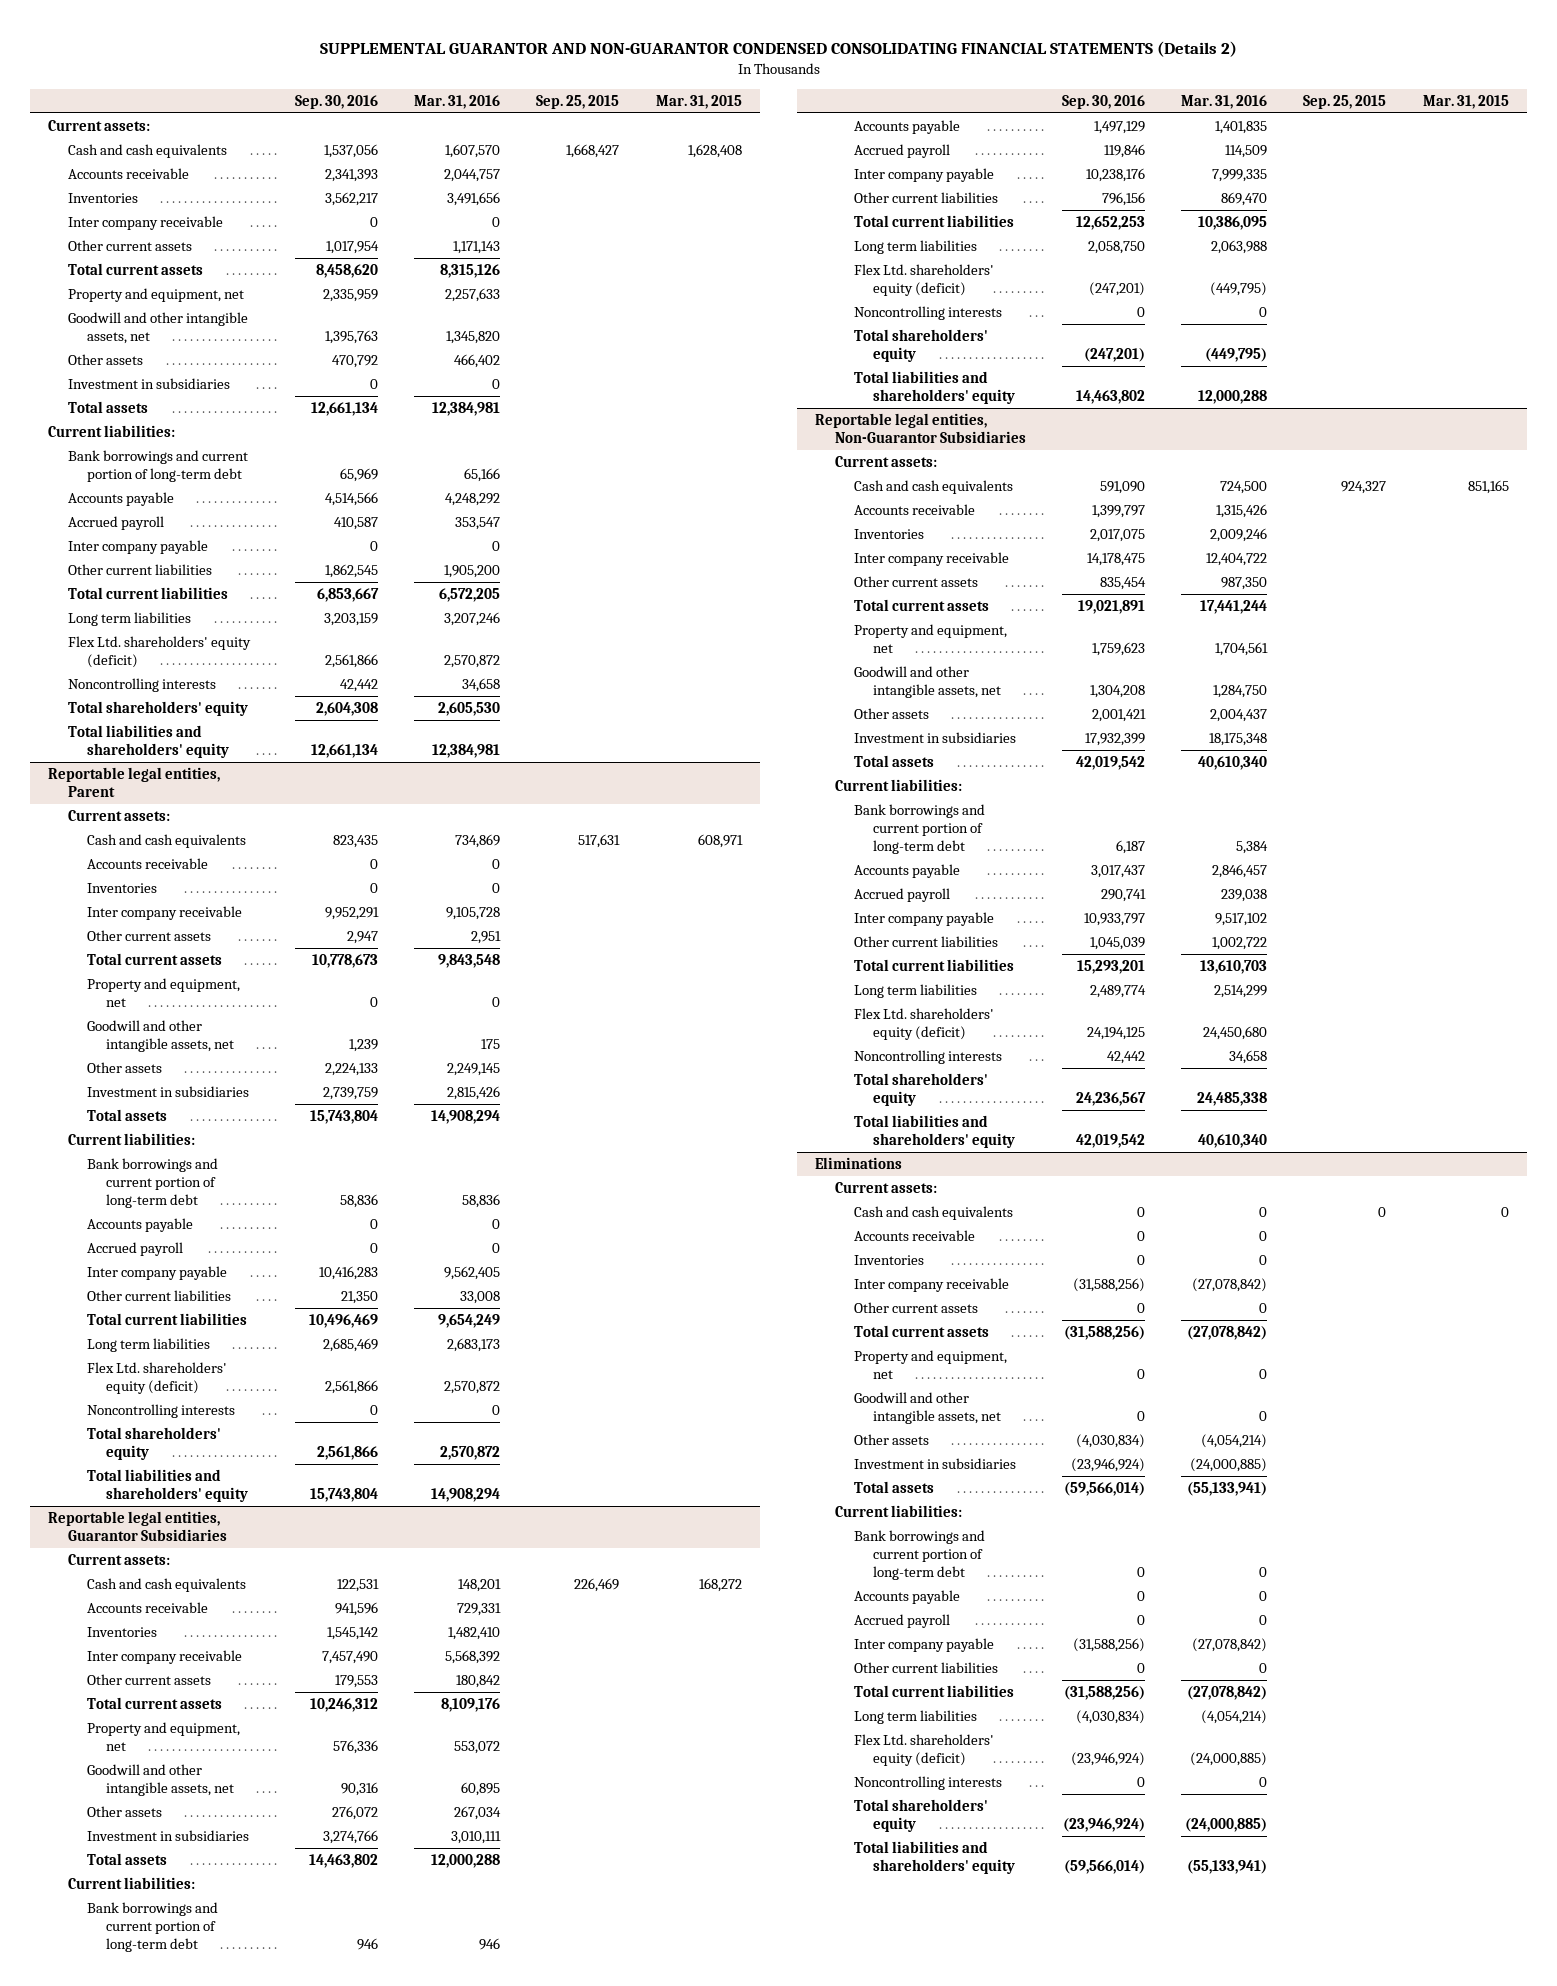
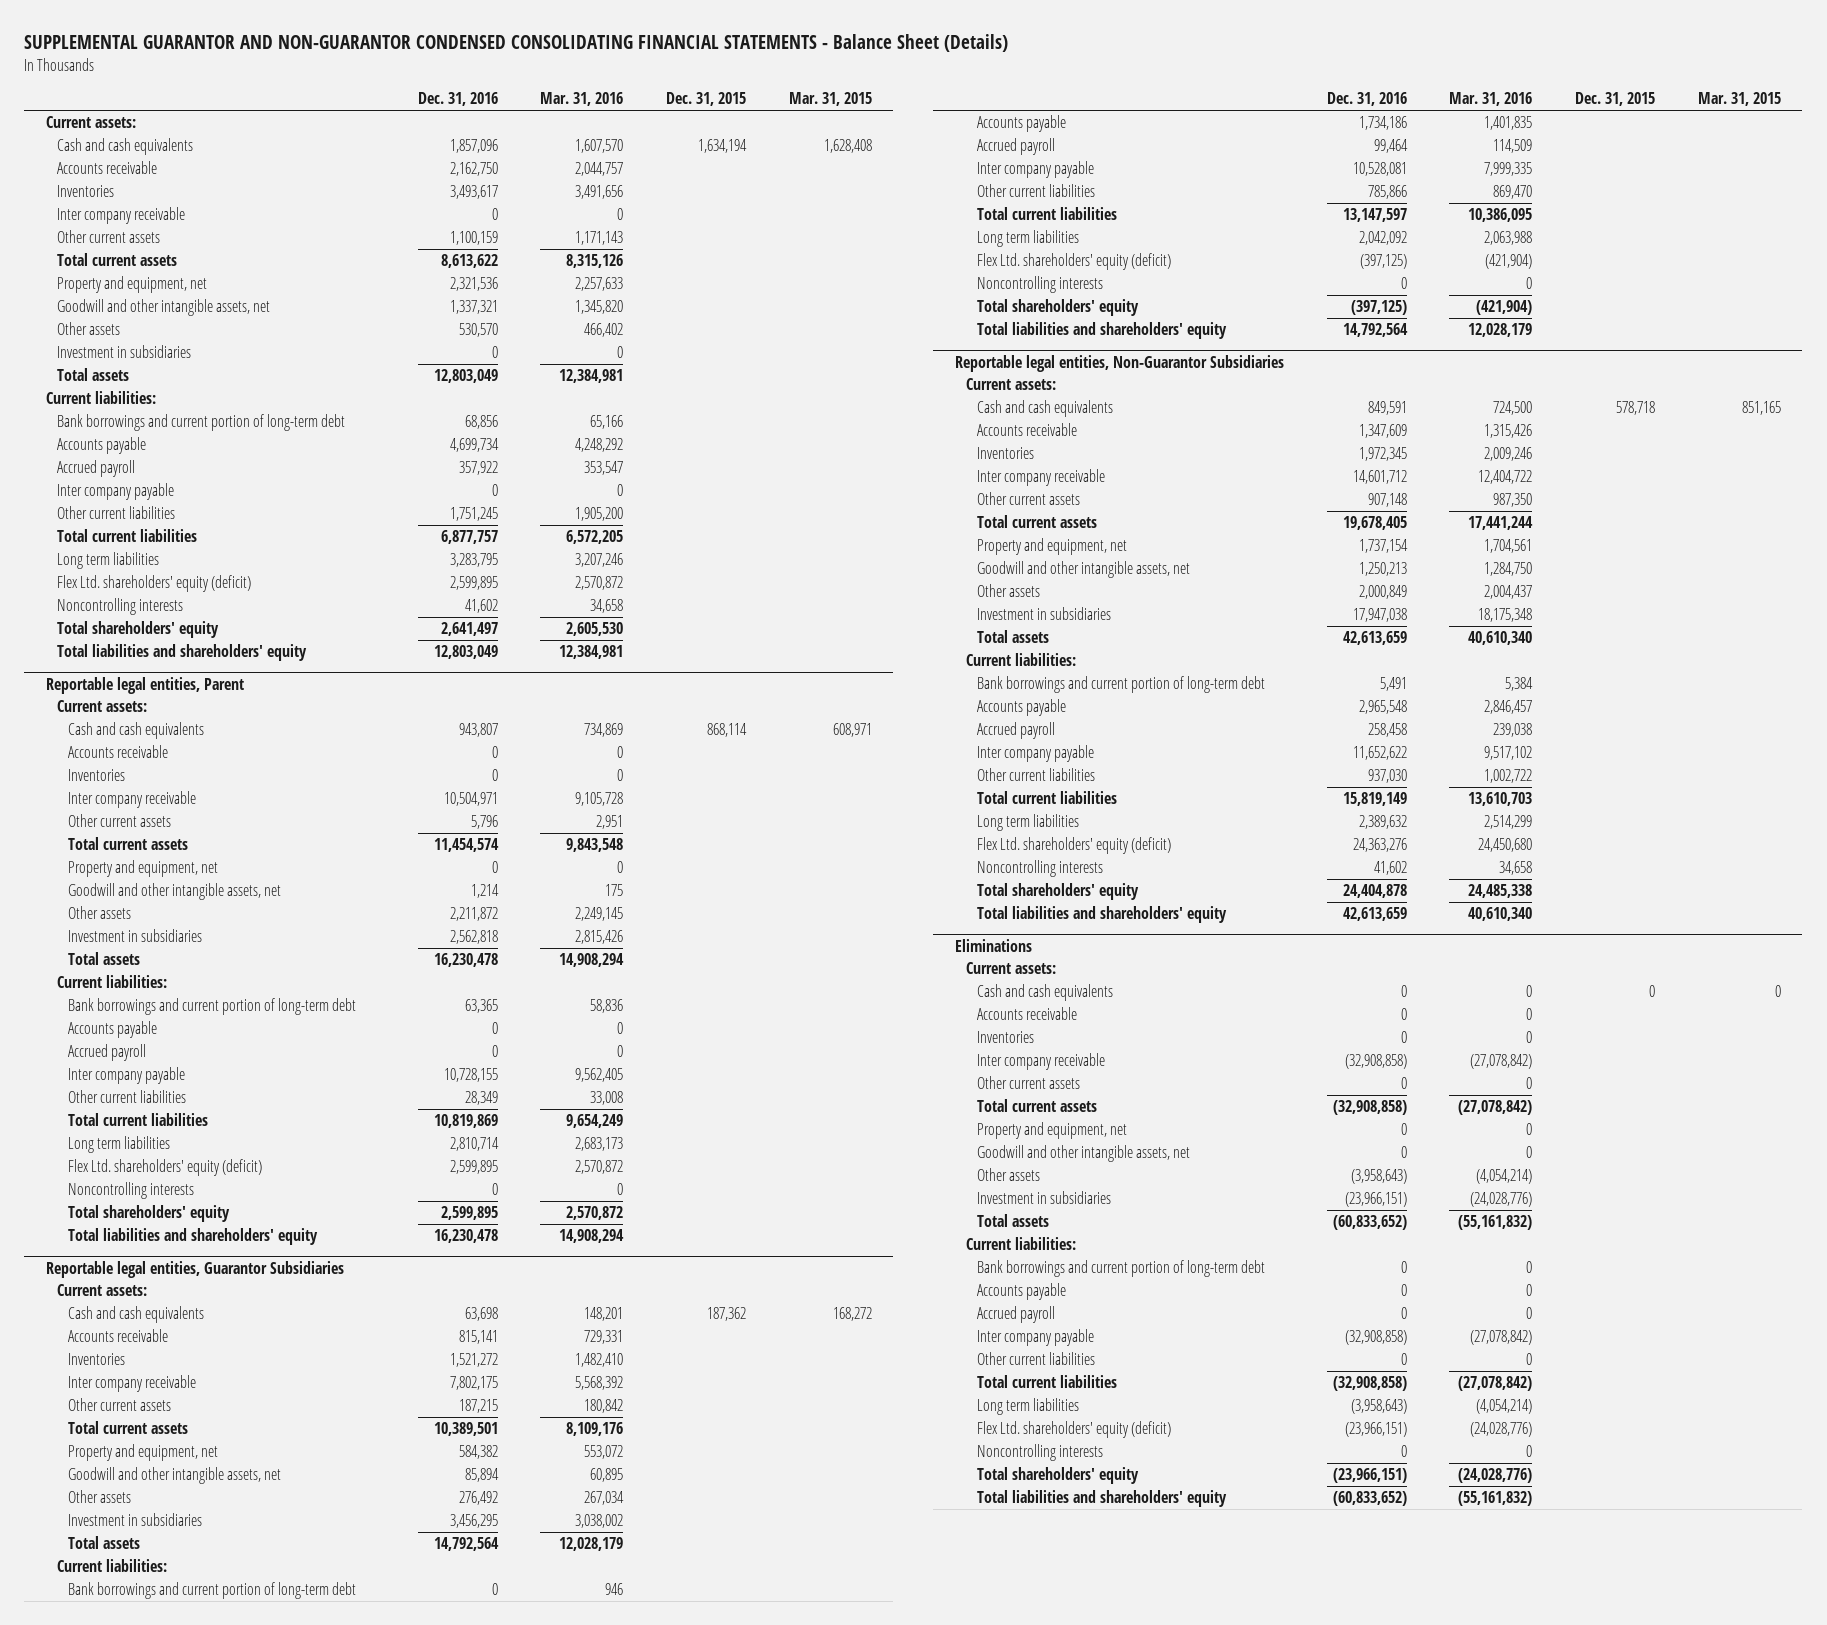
[319,40,1237,57] SUPPLEMENTAL GUARANTOR AND NON-GUARANTOR CONDENSED CONSOLIDATING FINANCIAL STATEMENTS (Details 2) -> [24,34,1009,53] SUPPLEMENTAL GUARANTOR AND NON-GUARANTOR CONDENSED CONSOLIDATING FINANCIAL STATEMENTS - Balance Sheet (Details)
[294,94,378,109] Sep. 30, 2016 -> none
[536,94,620,109] Sep. 25, 2015 -> none
none -> [417,92,498,107] Dec. 31, 2016
none -> [666,92,747,107] Dec. 31, 2015
[451,1831,502,1845] 3,010,111 -> [575,1514,624,1529] 3,038,002
[431,1854,501,1869] 12,000,288 -> [559,1537,624,1552] 12,028,179
[1210,282,1268,297] (449,795) -> [1485,254,1533,270] (421,904)
[1205,348,1268,363] (449,795) -> [1476,300,1533,316] (421,904)
[1198,390,1268,405] 12,000,288 -> [1468,323,1533,338] 12,028,179
[1190,1458,1268,1473] (24,000,885) -> [1470,1192,1533,1208] (24,028,776)
[1187,1482,1268,1497] (55,133,941) -> [1458,1215,1533,1231] (55,161,832)
[1190,1752,1268,1767] (24,000,885) -> [1470,1422,1533,1438] (24,028,776)
[1185,1818,1268,1833] (24,000,885) -> [1458,1468,1533,1484] (24,028,776)
[1187,1860,1268,1875] (55,133,941) -> [1458,1491,1533,1507] (55,161,832)

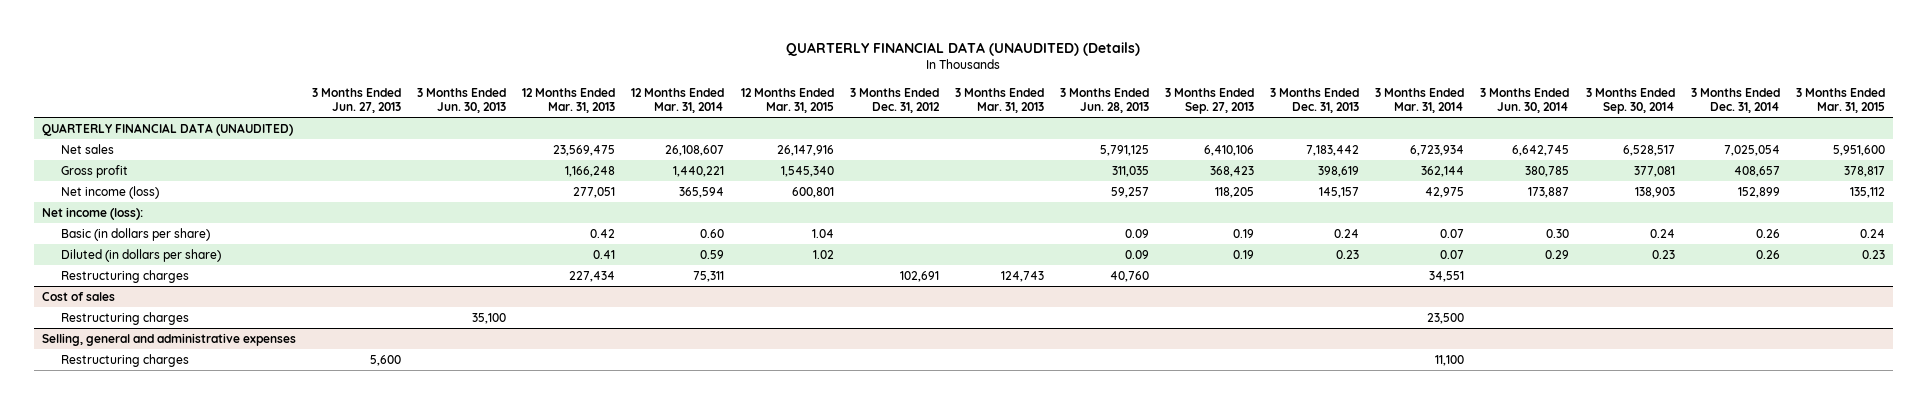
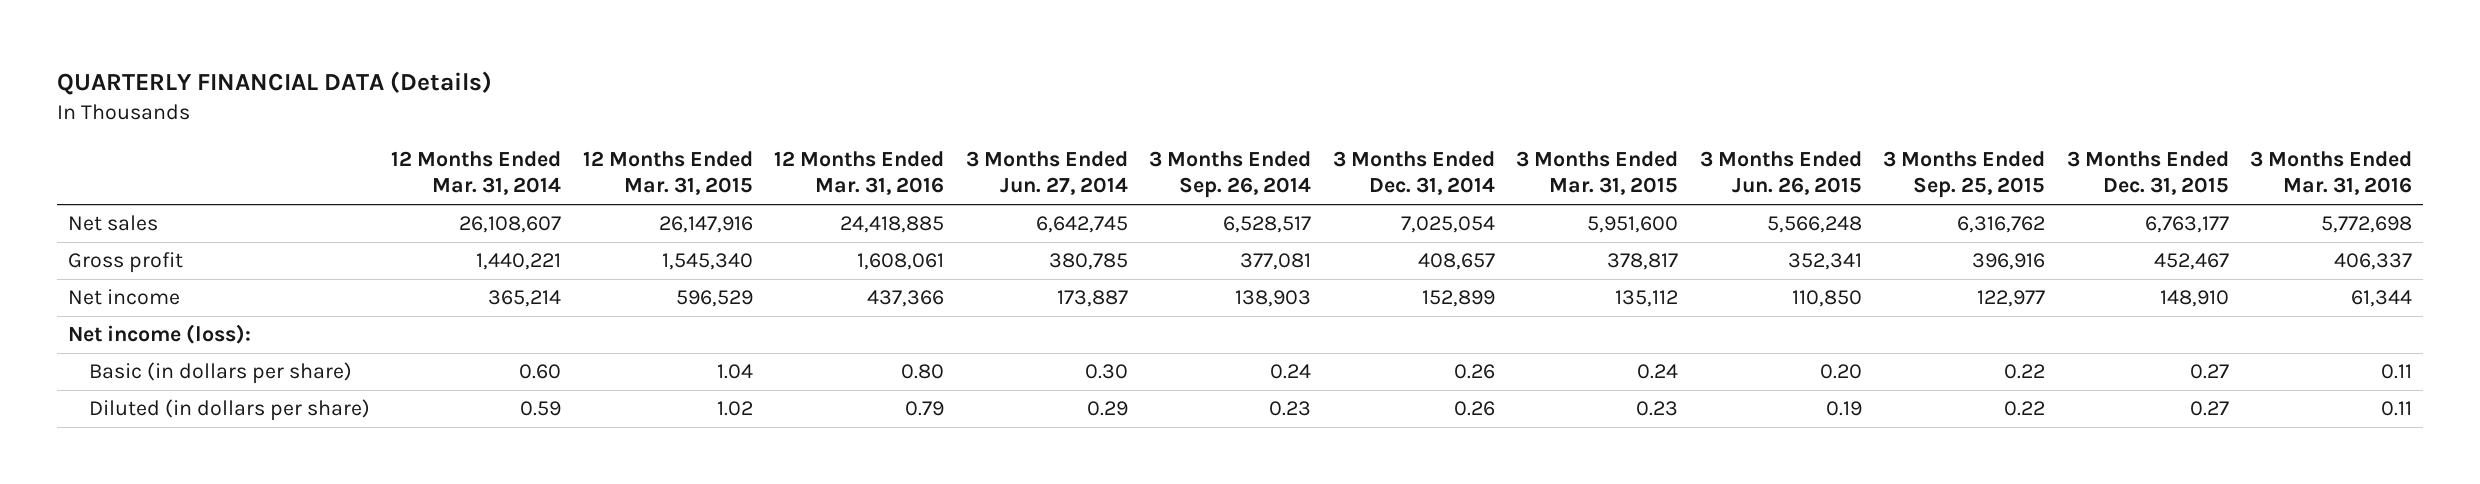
[786,41,1141,56] QUARTERLY FINANCIAL DATA (UNAUDITED) (Details) -> [57,71,493,96] QUARTERLY FINANCIAL DATA (Details)
[312,87,402,114] 3 Months Ended Jun. 27, 2013 -> none
[417,87,507,114] 3 Months Ended Jun. 30, 2013 -> none
[522,87,616,114] 12 Months Ended Mar. 31, 2013 -> none
[849,87,940,114] 3 Months Ended Dec. 31, 2012 -> none
[954,87,1044,114] 3 Months Ended Mar. 31, 2013 -> none
[1059,87,1149,114] 3 Months Ended Jun. 28, 2013 -> none
[1165,87,1255,115] 3 Months Ended Sep. 27, 2013 -> none
[1270,87,1360,114] 3 Months Ended Dec. 31, 2013 -> none
[1375,87,1465,114] 3 Months Ended Mar. 31, 2014 -> none
[1480,87,1570,114] 3 Months Ended Jun. 30, 2014 -> none
[1585,87,1675,115] 3 Months Ended Sep. 30, 2014 -> none
none -> [774,150,945,196] 12 Months Ended Mar. 31, 2016
none -> [965,150,1128,196] 3 Months Ended Jun. 27, 2014
none -> [1149,150,1312,199] 3 Months Ended Sep. 26, 2014
none -> [1699,150,1862,196] 3 Months Ended Jun. 26, 2015
none -> [1883,150,2046,199] 3 Months Ended Sep. 25, 2015
none -> [2066,150,2229,196] 3 Months Ended Dec. 31, 2015
none -> [2250,150,2413,196] 3 Months Ended Mar. 31, 2016
[41,123,293,137] QUARTERLY FINANCIAL DATA (UNAUDITED) -> none
[60,186,159,200] Net income (loss) -> [67,289,180,306] Net income
[679,187,725,199] 365,594 -> [488,290,562,308] 365,214
[791,187,834,199] 600,801 -> [675,290,753,308] 596,529
[60,270,189,284] Restructuring charges -> none
[41,292,115,302] Cost of sales -> none
[60,312,189,326] Restructuring charges -> none
[41,333,296,347] Selling, general and administrative expenses -> none
[60,354,189,368] Restructuring charges -> none

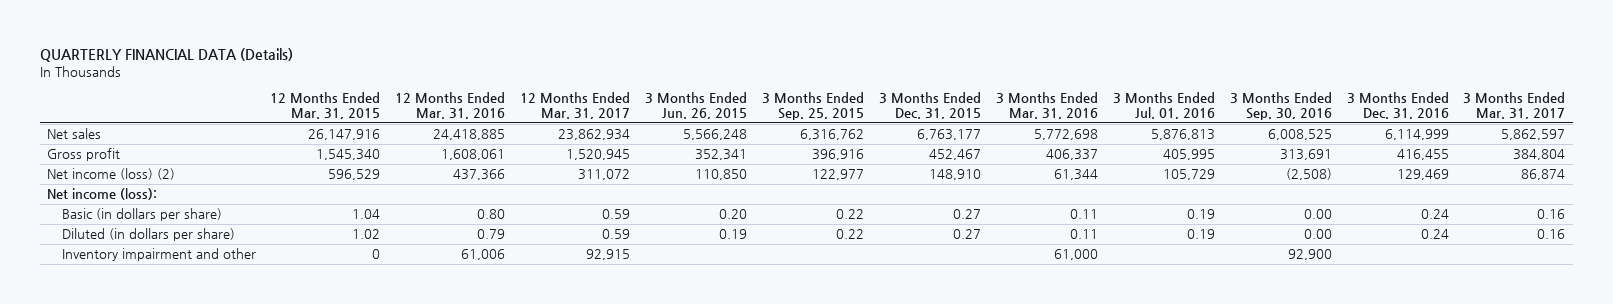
[391,150,562,196] 12 Months Ended Mar. 31, 2014 -> none
[965,150,1128,196] 3 Months Ended Jun. 27, 2014 -> none
[1149,150,1312,199] 3 Months Ended Sep. 26, 2014 -> none
[1332,150,1495,196] 3 Months Ended Dec. 31, 2014 -> none
[1516,150,1679,196] 3 Months Ended Mar. 31, 2015 -> none
none -> [520,92,631,120] 12 Months Ended Mar. 31, 2017
none -> [1112,92,1215,120] 3 Months Ended Jul. 01, 2016
none -> [1229,92,1332,121] 3 Months Ended Sep. 30, 2016
none -> [1346,92,1449,120] 3 Months Ended Dec. 31, 2016
none -> [1463,92,1566,120] 3 Months Ended Mar. 31, 2017
[67,289,180,306] Net income -> [47,168,176,181] Net income (loss) (2)
none -> [61,248,256,262] Inventory impairment and other

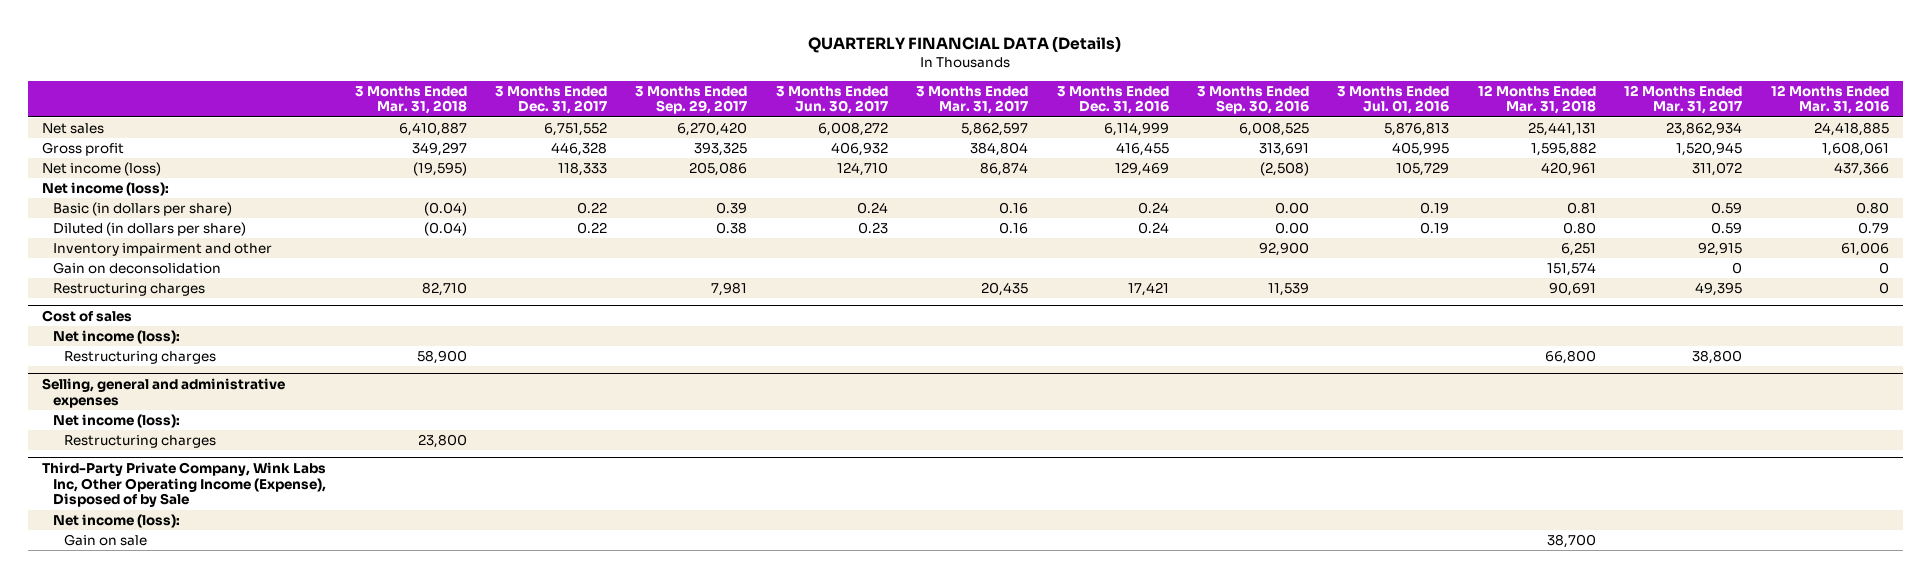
[270,92,381,120] 12 Months Ended Mar. 31, 2015 -> none
[645,92,748,120] 3 Months Ended Jun. 26, 2015 -> none
[762,92,865,121] 3 Months Ended Sep. 25, 2015 -> none
[878,92,981,120] 3 Months Ended Dec. 31, 2015 -> none
[995,92,1098,120] 3 Months Ended Mar. 31, 2016 -> none
none -> [354,85,467,115] 3 Months Ended Mar. 31, 2018
none -> [494,85,607,115] 3 Months Ended Dec. 31, 2017
none -> [635,85,748,115] 3 Months Ended Sep. 29, 2017
none -> [775,85,888,115] 3 Months Ended Jun. 30, 2017
none -> [1477,84,1596,115] 12 Months Ended Mar. 31, 2018
[47,168,176,181] Net income (loss) (2) -> [42,162,162,177] Net income (loss)
none -> [52,262,221,275] Gain on deconsolidation
none -> [52,283,205,297] Restructuring charges
none -> [42,309,133,322] Cost of sales
none -> [52,330,180,345] Net income (loss):
none -> [63,351,216,365] Restructuring charges
none -> [42,377,286,408] Selling, general and administrative expenses
none -> [52,414,180,429] Net income (loss):
none -> [63,435,216,449] Restructuring charges
none -> [42,461,327,508] Third-Party Private Company, Wink Labs Inc, Other Operating Income (Expense), Disposed of by Sale
none -> [52,514,180,529] Net income (loss):
none -> [63,534,147,547] Gain on sale

